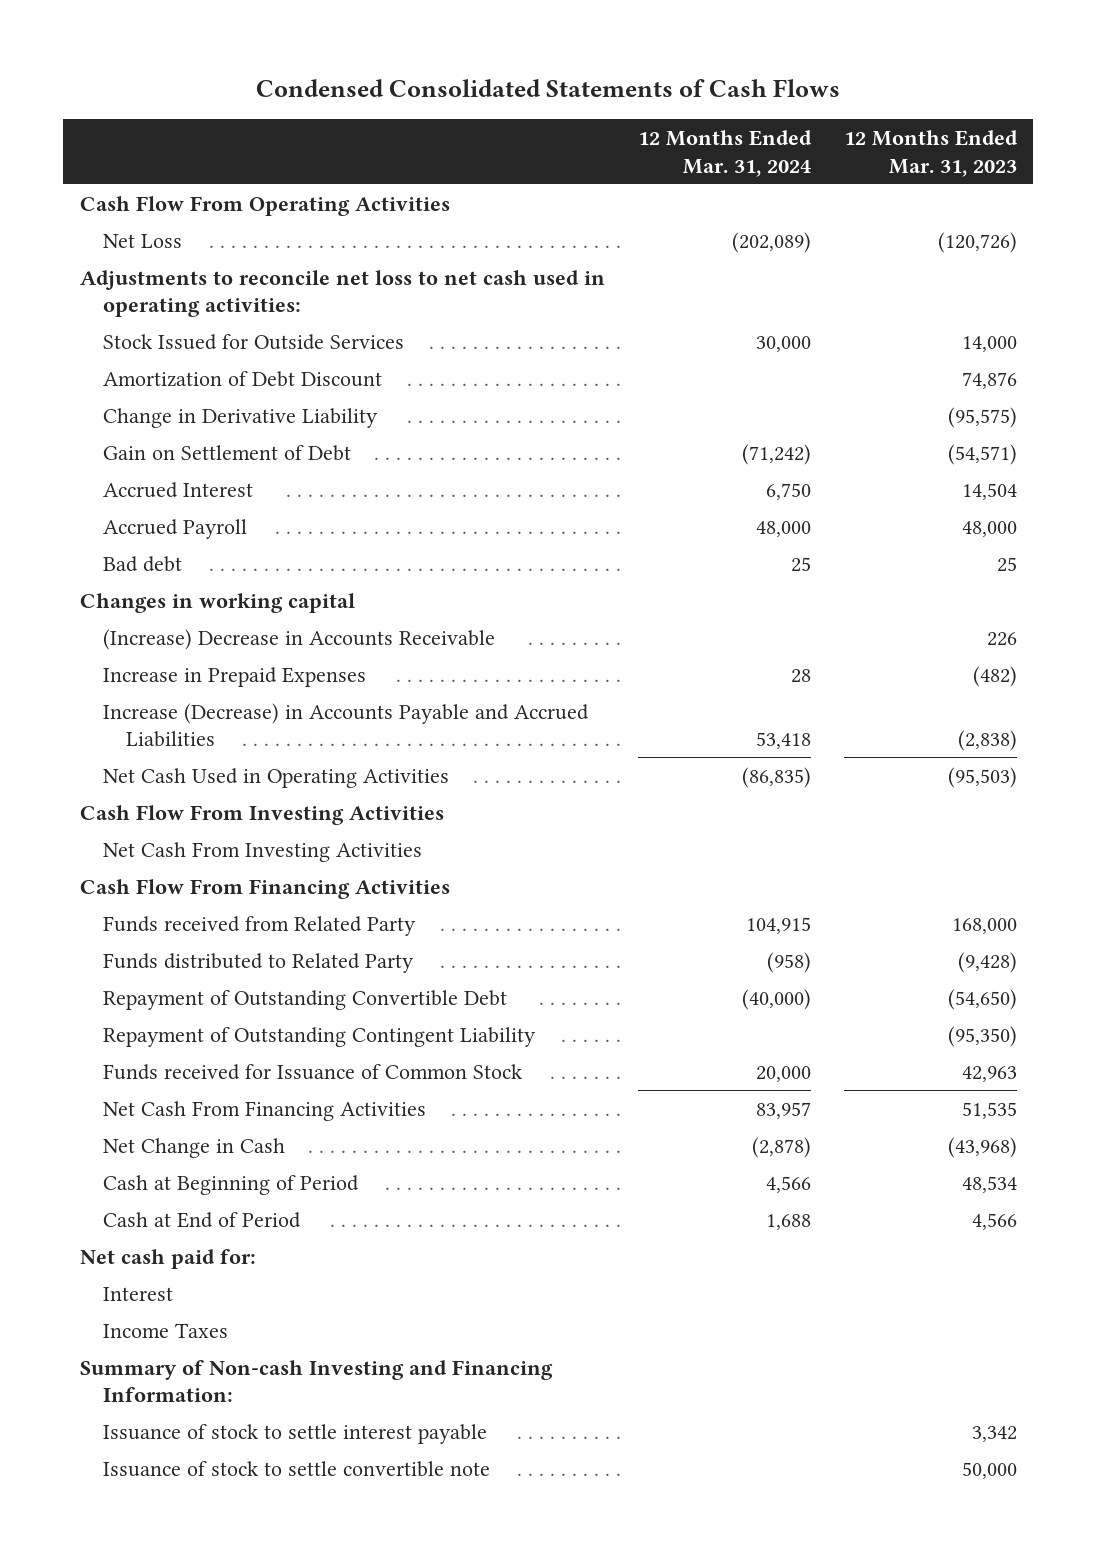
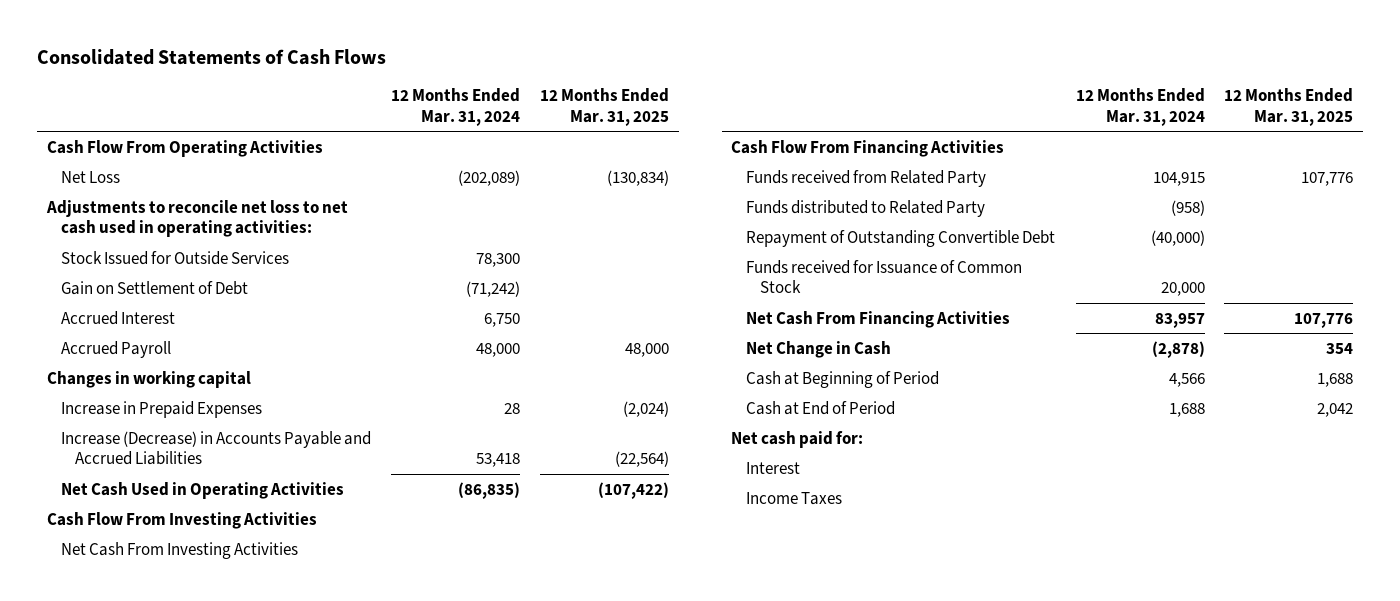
[256,79,841,98] Condensed Consolidated Statements of Cash Flows -> [36,48,386,65] Consolidated Statements of Cash Flows
[843,130,1018,177] 12 Months Ended Mar. 31, 2023 -> none
none -> [539,88,669,127] 12 Months Ended Mar. 31, 2025
[102,370,382,387] Amortization of Debt Discount -> none
[102,407,378,428] Change in Derivative Liability -> none
[755,335,811,352] 30,000 -> [475,252,520,267] 78,300
[102,555,182,572] Bad debt -> none
[102,628,495,650] (Increase) Decrease in Accounts Receivable -> none
[102,1026,536,1047] Repayment of Outstanding Contingent Liability -> none
[79,1359,553,1403] Summary of Non-cash Investing and Financing Information: -> none
[102,1423,487,1444] Issuance of stock to settle interest payable -> none
[102,1460,490,1477] Issuance of stock to settle convertible note -> none

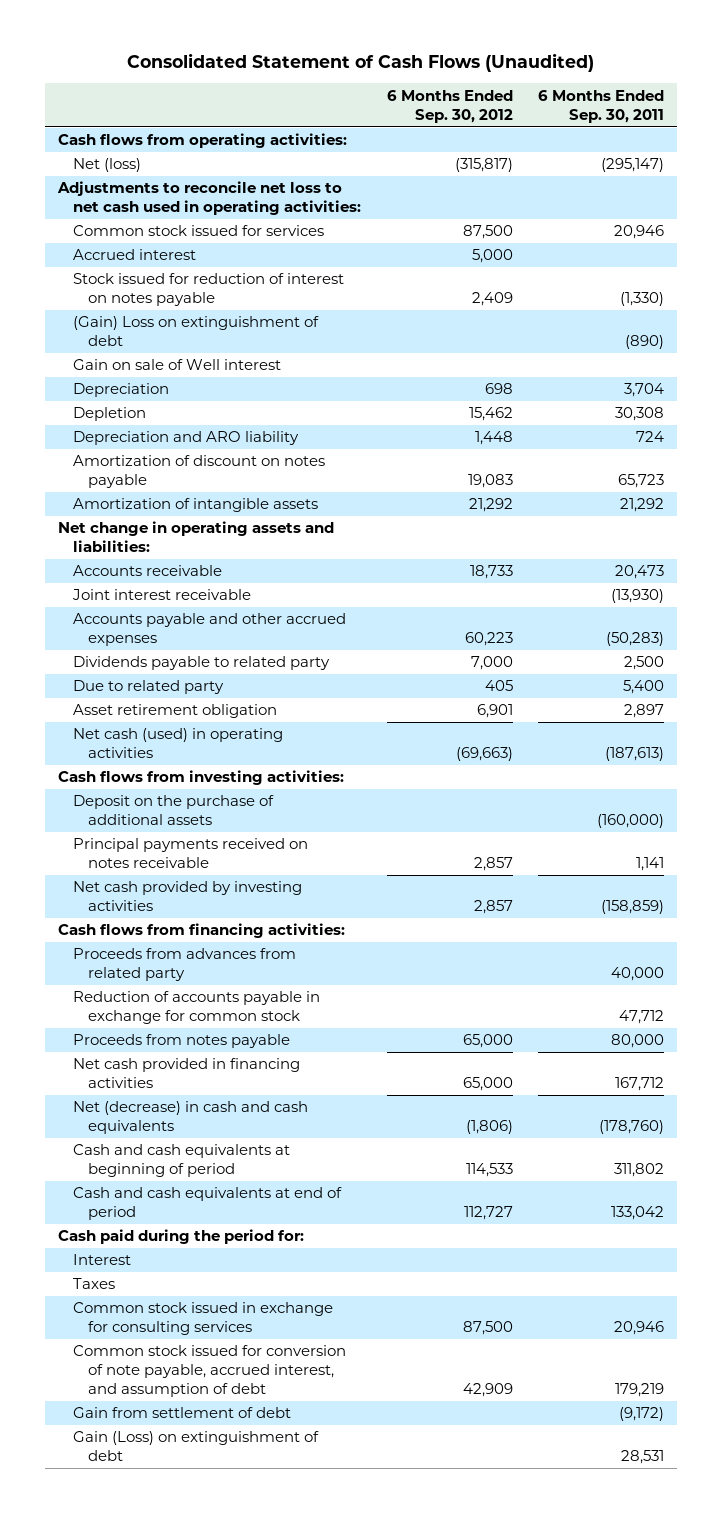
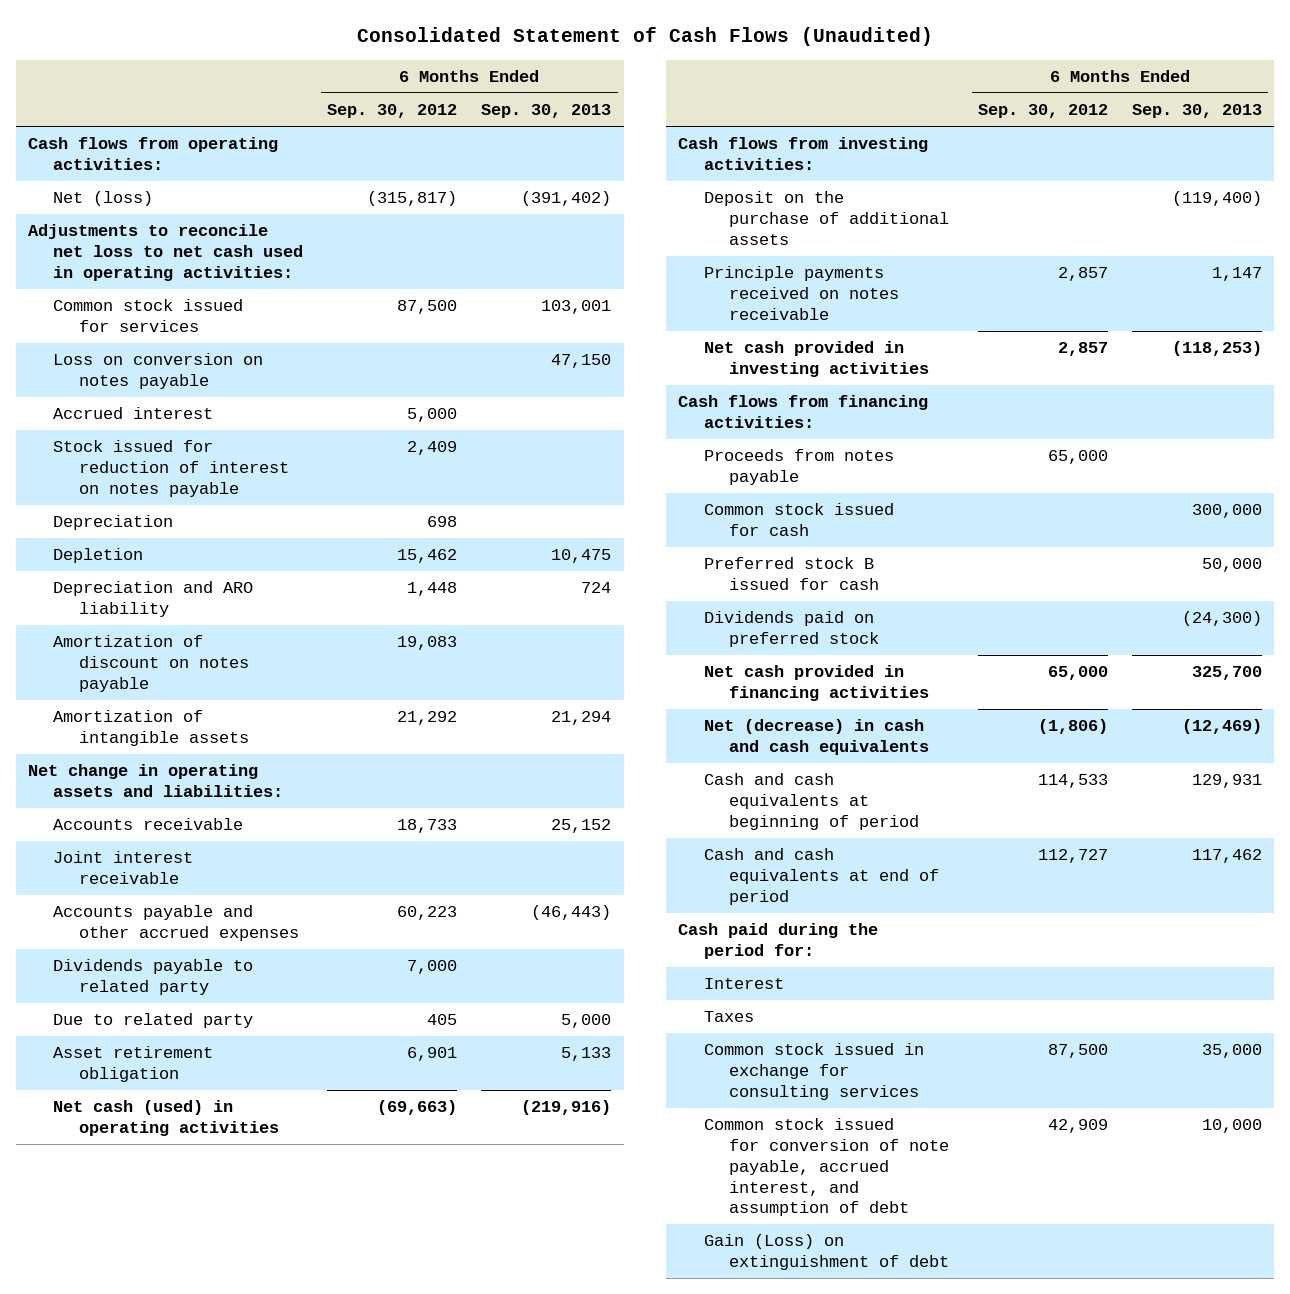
[538,89,665,123] 6 Months Ended Sep. 30, 2011 -> none
none -> [481,104,612,119] Sep. 30, 2013
none -> [53,353,264,390] Loss on conversion on notes payable
[72,316,319,347] (Gain) Loss on extinguishment of debt -> none
[72,359,281,371] Gain on sale of Well interest -> none
[72,838,308,869] Principal payments received on notes receivable -> [703,266,900,320] Principle payments received on notes receivable
[72,881,302,912] Net cash provided by investing activities -> [703,341,930,378] Net cash provided in investing activities
[72,948,296,982] Proceeds from advances from related party -> none
[72,991,320,1025] Reduction of accounts payable in exchange for common stock -> none
none -> [703,503,894,537] Common stock issued for cash
none -> [703,557,880,591] Preferred stock B issued for cash
none -> [703,611,880,648] Dividends paid on preferred stock
[72,1407,291,1419] Gain from settlement of debt -> none

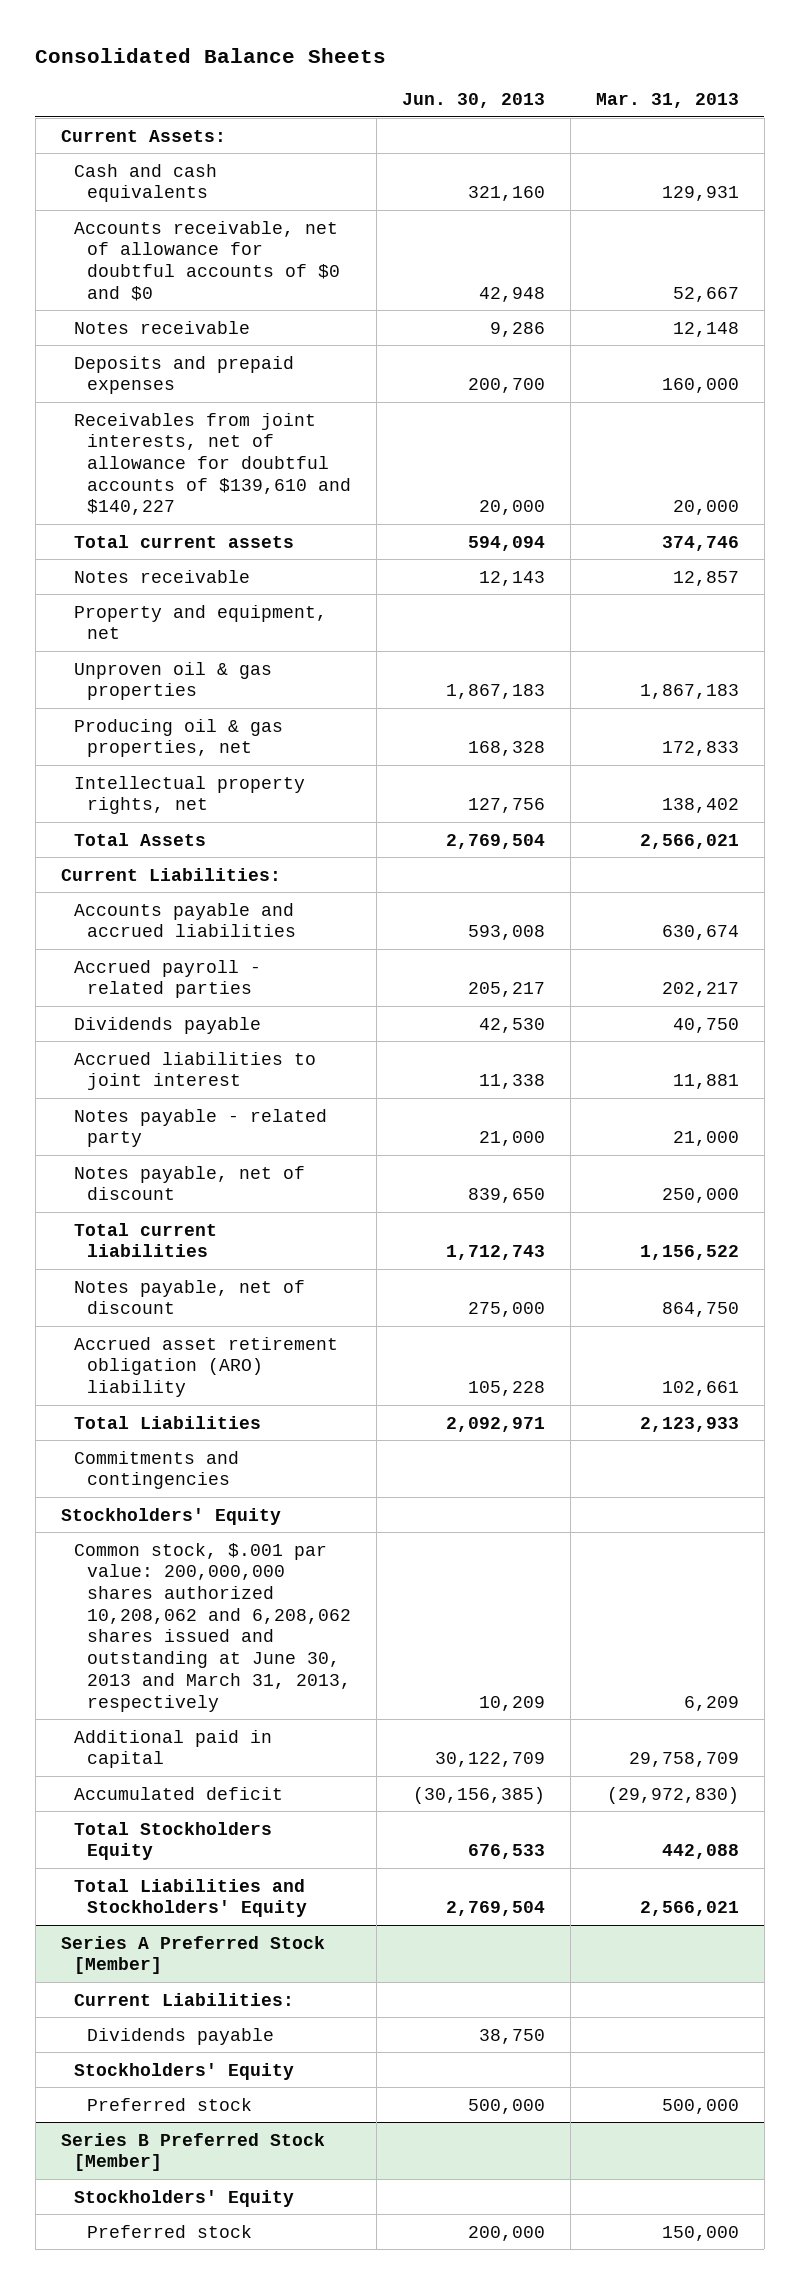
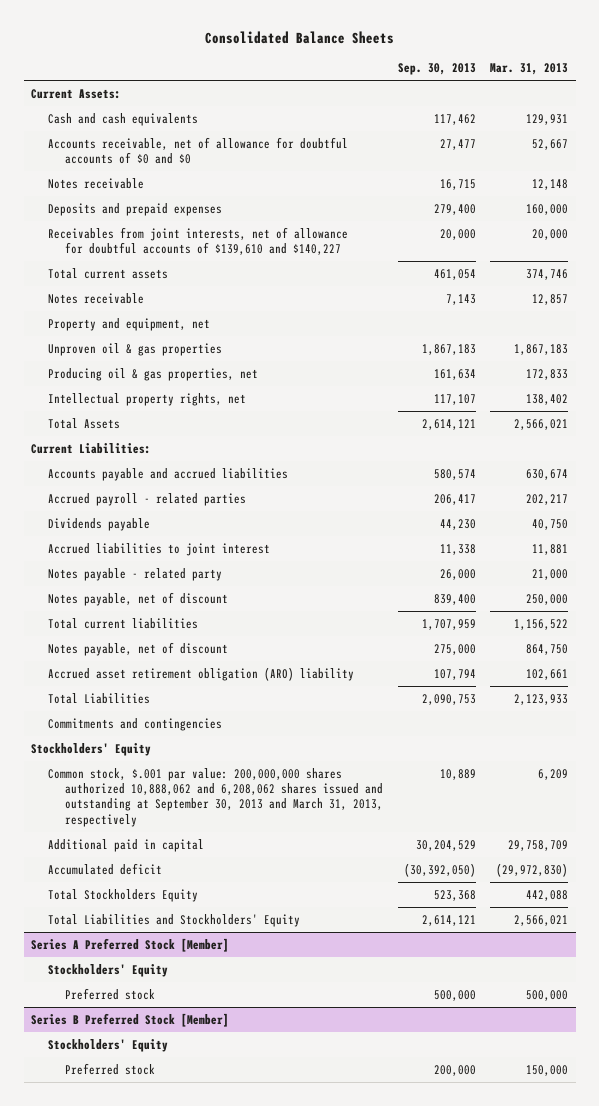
[402,93,546,109] Jun. 30, 2013 -> none
none -> [397,63,476,76] Sep. 30, 2013
[73,1542,352,1712] Common stock, $.001 par value: 200,000,000 shares authorized 10,208,062 and 6,208,062 shares issued and outstanding at June 30, 2013 and March 31, 2013, respectively -> [48,767,384,827] Common stock, $.001 par value: 200,000,000 shares authorized 10,888,062 and 6,208,062 shares issued and outstanding at September 30, 2013 and March 31, 2013, respectively
[73,1992,294,2006] Current Liabilities: -> none
[87,2027,275,2045] Dividends payable -> none

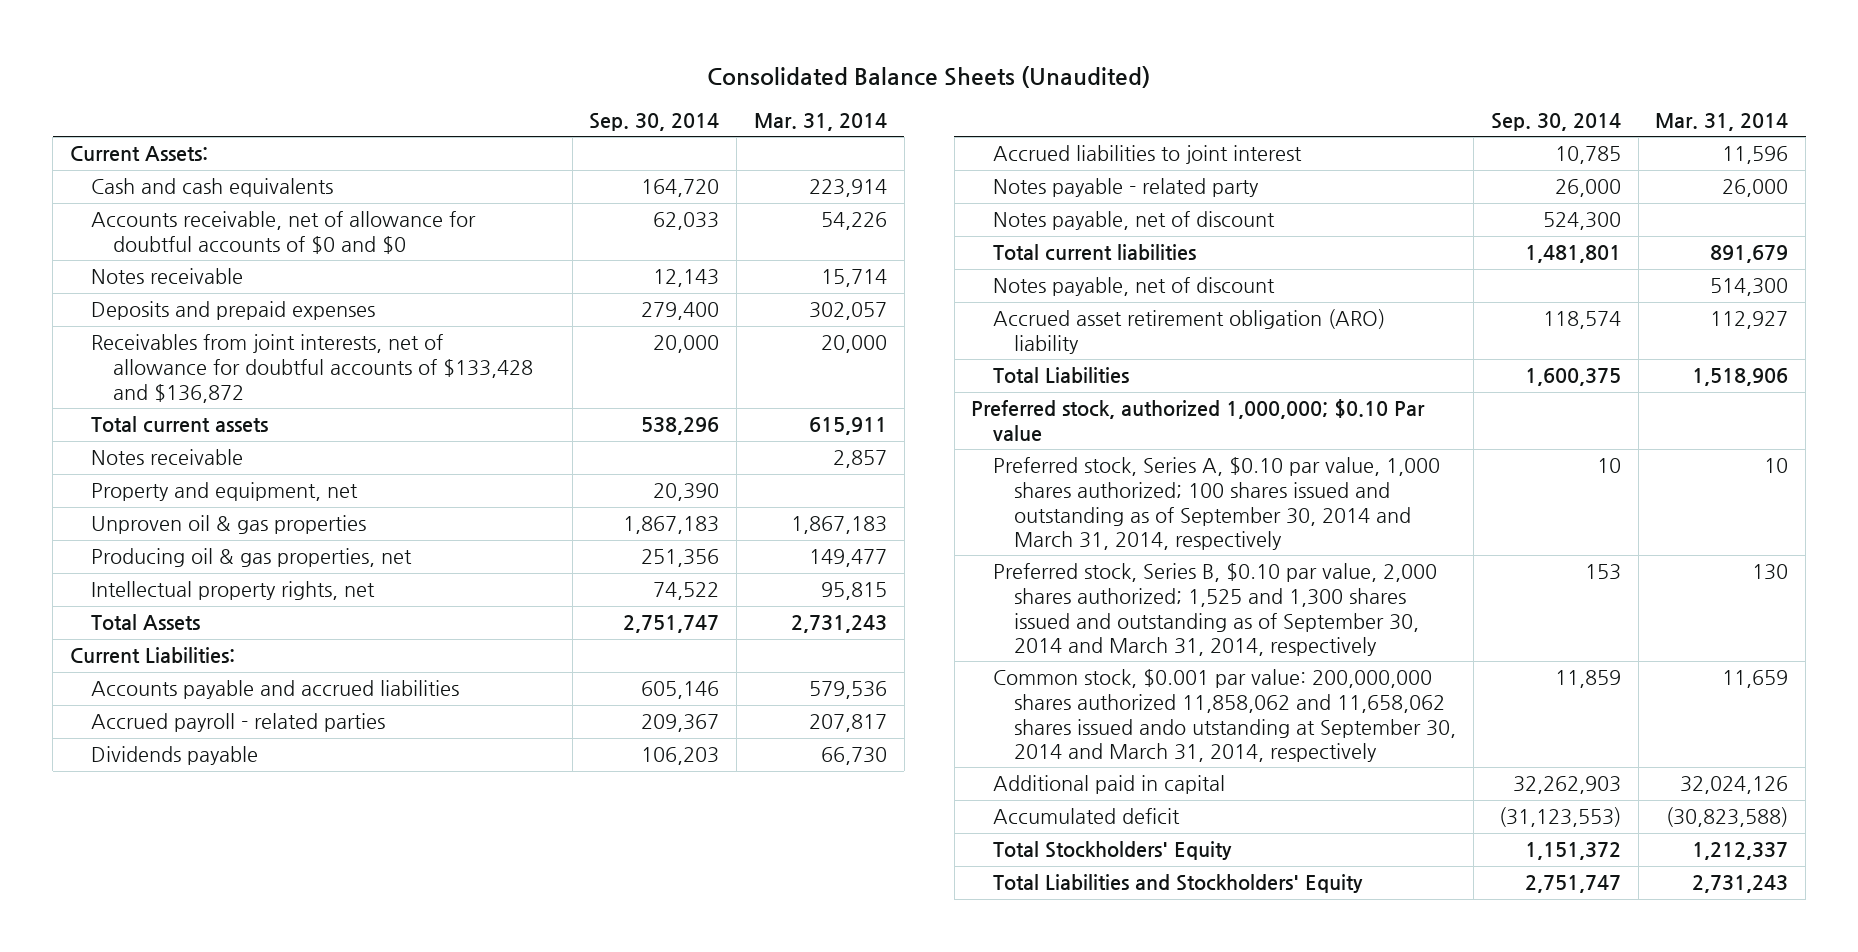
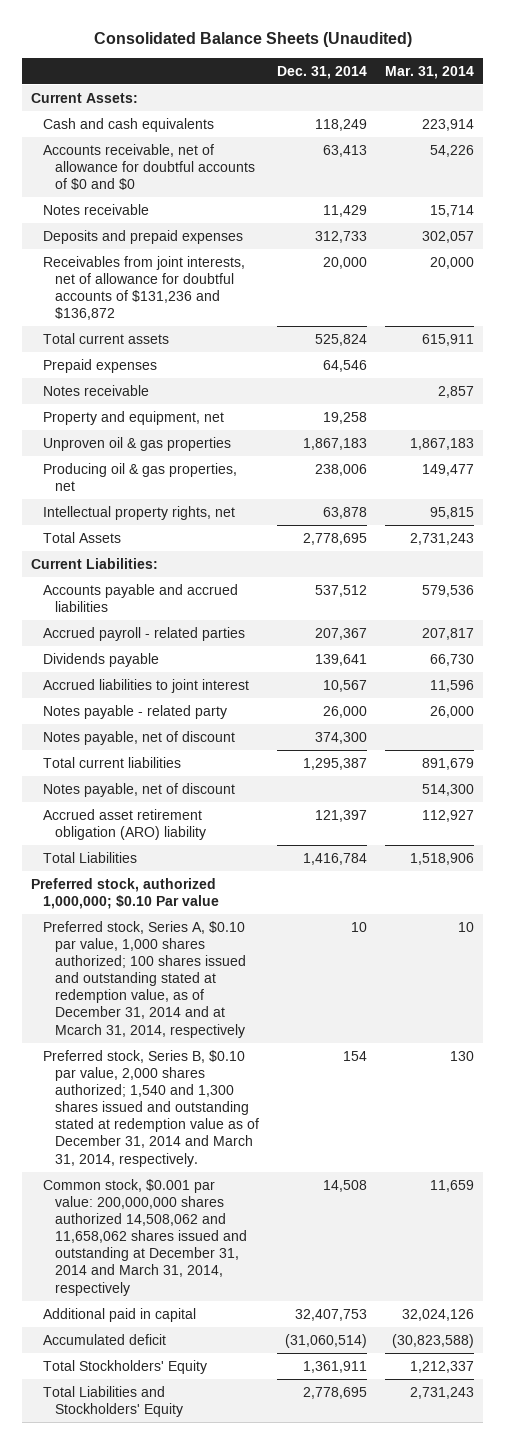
[589,113,720,132] Sep. 30, 2014 -> none
none -> [277,65,368,79] Dec. 31, 2014
[91,334,533,403] Receivables from joint interests, net of allowance for doubtful accounts of $133,428 and $136,872 -> [43,255,246,321] Receivables from joint interests, net of allowance for doubtful accounts of $131,236 and $136,872
none -> [43,358,158,373] Prepaid expenses
[992,457,1440,551] Preferred stock, Series A, $0.10 par value, 1,000 shares authorized; 100 shares issued and outstanding as of September 30, 2014 and March 31, 2014, respectively -> [43,920,247,1038] Preferred stock, Series A, $0.10 par value, 1,000 shares authorized; 100 shares issued and outstanding stated at redemption value, as of December 31, 2014 and at Mcarch 31, 2014, respectively
[992,563,1437,657] Preferred stock, Series B, $0.10 par value, 2,000 shares authorized; 1,525 and 1,300 shares issued and outstanding as of September 30, 2014 and March 31, 2014, respectively -> [43,1049,260,1167] Preferred stock, Series B, $0.10 par value, 2,000 shares authorized; 1,540 and 1,300 shares issued and outstanding stated at redemption value as of December 31, 2014 and March 31, 2014, respectively.
[992,669,1457,763] Common stock, $0.001 par value: 200,000,000 shares authorized 11,858,062 and 11,658,062 shares issued ando utstanding at September 30, 2014 and March 31, 2014, respectively -> [43,1178,248,1296] Common stock, $0.001 par value: 200,000,000 shares authorized 14,508,062 and 11,658,062 shares issued and outstanding at December 31, 2014 and March 31, 2014, respectively

